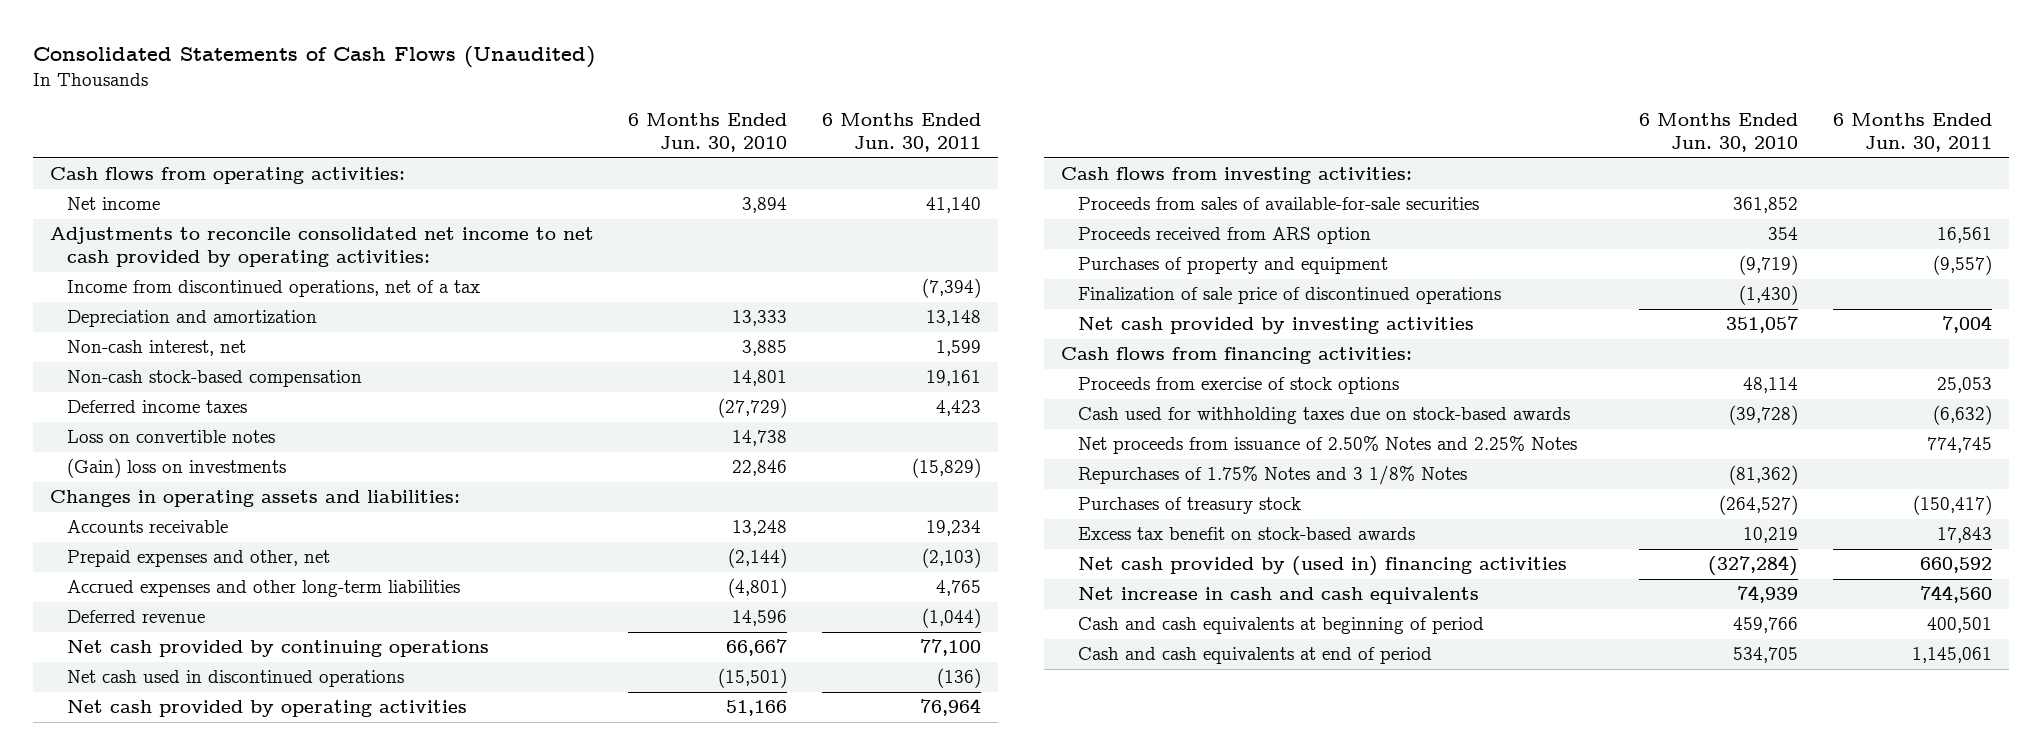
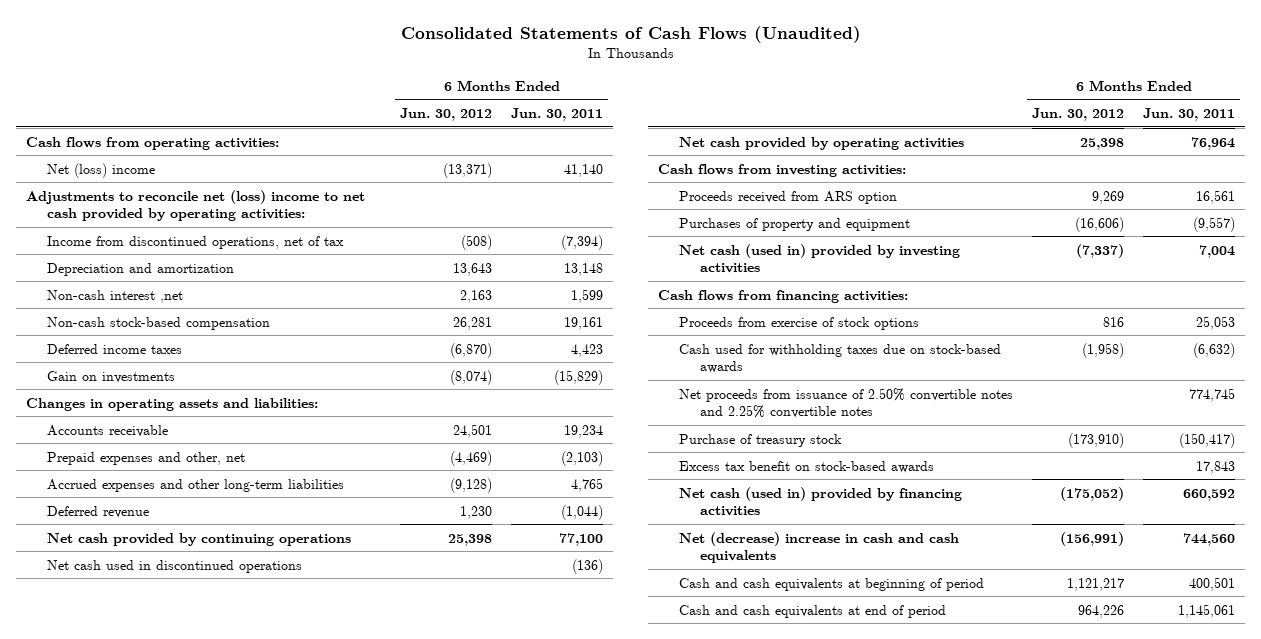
[628,112,788,152] 6 Months Ended Jun. 30, 2010 -> none
none -> [400,108,493,122] Jun. 30, 2012
[66,197,160,211] Net income -> [47,162,156,178] Net (loss) income
[50,227,595,268] Adjustments to reconcile consolidated net income to net cash provided by operating activities: -> [26,189,366,221] Adjustments to reconcile net (loss) income to net cash provided by operating activities:
[66,280,480,298] Income from discontinued operations, net of a tax -> [47,235,345,249] Income from discontinued operations, net of tax
[66,340,246,357] Non-cash interest, net -> [47,289,184,303] Non-cash interest ,net
[66,430,275,444] Loss on convertible notes -> none
[66,458,286,479] (Gain) loss on investments -> [47,370,176,383] Gain on investments
[1077,197,1479,211] Proceeds from sales of available-for-sale securities -> none
[1077,287,1501,305] Finalization of sale price of discontinued operations -> none
[1077,317,1474,335] Net cash provided by investing activities -> [678,243,960,273] Net cash (used in) provided by investing activities
[1077,465,1467,486] Repurchases of 1.75% Notes and 3 1/8% Notes -> none
[1077,436,1577,455] Net proceeds from issuance of 2.50% Notes and 2.25% Notes -> [678,387,1013,418] Net proceeds from issuance of 2.50% convertible notes and 2.25% convertible notes
[1077,497,1301,515] Purchases of treasury stock -> [678,433,842,447] Purchase of treasury stock
[1077,556,1567,577] Net cash provided by (used in) financing activities -> [678,486,962,516] Net cash (used in) provided by financing activities
[1077,587,1479,605] Net increase in cash and cash equivalents -> [678,531,959,563] Net (decrease) increase in cash and cash equivalents

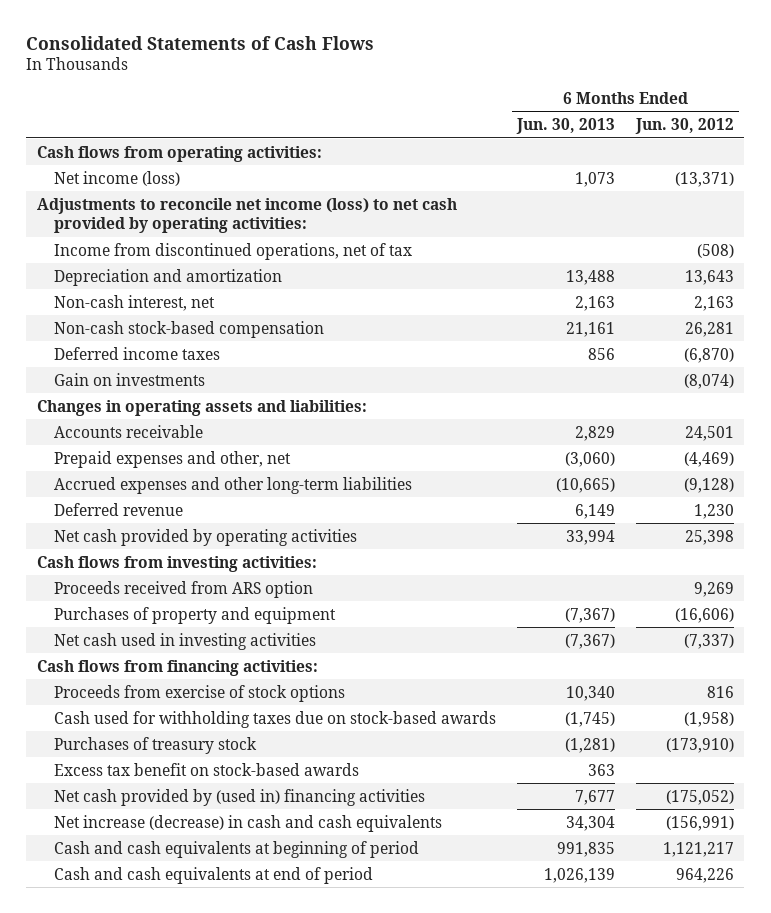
[400,25,861,43] Consolidated Statements of Cash Flows (Unaudited) -> [26,35,375,50] Consolidated Statements of Cash Flows
[511,108,604,122] Jun. 30, 2011 -> none
none -> [516,118,616,135] Jun. 30, 2013
[47,162,156,178] Net (loss) income -> [54,170,181,186] Net income (loss)
[26,189,366,221] Adjustments to reconcile net (loss) income to net cash provided by operating activities: -> [36,197,457,234] Adjustments to reconcile net income (loss) to net cash provided by operating activities:
[47,289,184,303] Non-cash interest ,net -> [54,294,216,311] Non-cash interest, net
[47,532,352,546] Net cash provided by continuing operations -> none
[47,559,303,573] Net cash used in discontinued operations -> none
[678,243,960,273] Net cash (used in) provided by investing activities -> [54,632,317,650] Net cash used in investing activities
[678,387,1013,418] Net proceeds from issuance of 2.50% convertible notes and 2.25% convertible notes -> none
[678,433,842,447] Purchase of treasury stock -> [54,736,258,754] Purchases of treasury stock
[678,486,962,516] Net cash (used in) provided by financing activities -> [54,788,426,806] Net cash provided by (used in) financing activities
[678,531,959,563] Net (decrease) increase in cash and cash equivalents -> [54,814,443,832] Net increase (decrease) in cash and cash equivalents

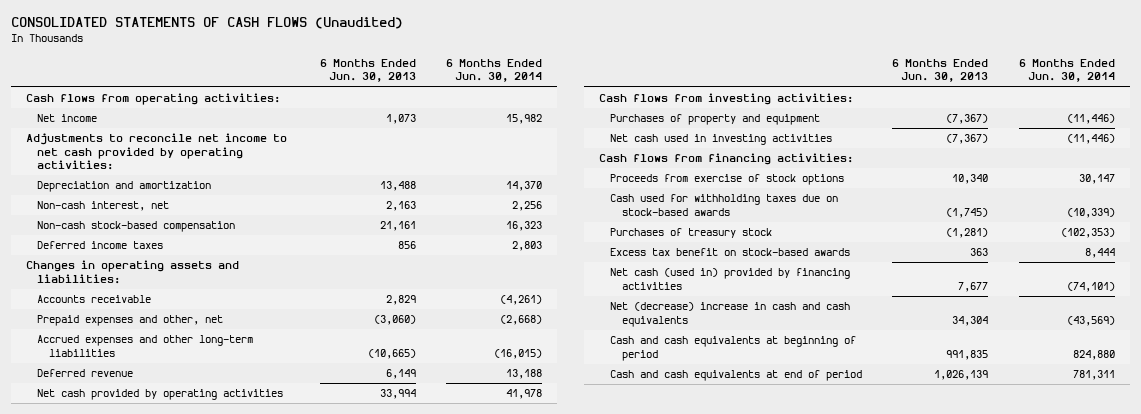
[26,35,375,50] Consolidated Statements of Cash Flows -> [10,17,403,30] CONSOLIDATED STATEMENTS OF CASH FLOWS (Unaudited)
[634,118,734,135] Jun. 30, 2012 -> none
none -> [445,59,542,83] 6 Months Ended Jun. 30, 2014
[54,242,413,260] Income from discontinued operations, net of tax -> none
[54,170,181,186] Net income (loss) -> [37,114,98,123] Net income
[36,197,457,234] Adjustments to reconcile net income (loss) to net cash provided by operating activities: -> [25,133,287,171] Adjustments to reconcile net income to net cash provided by operating activities:
[54,372,206,386] Gain on investments -> none
[54,580,314,598] Proceeds received from ARS option -> none
[54,788,426,806] Net cash provided by (used in) financing activities -> [610,268,851,290] Net cash (used in) provided by financing activities
[54,814,443,832] Net increase (decrease) in cash and cash equivalents -> [610,302,851,327] Net (decrease) increase in cash and cash equivalents

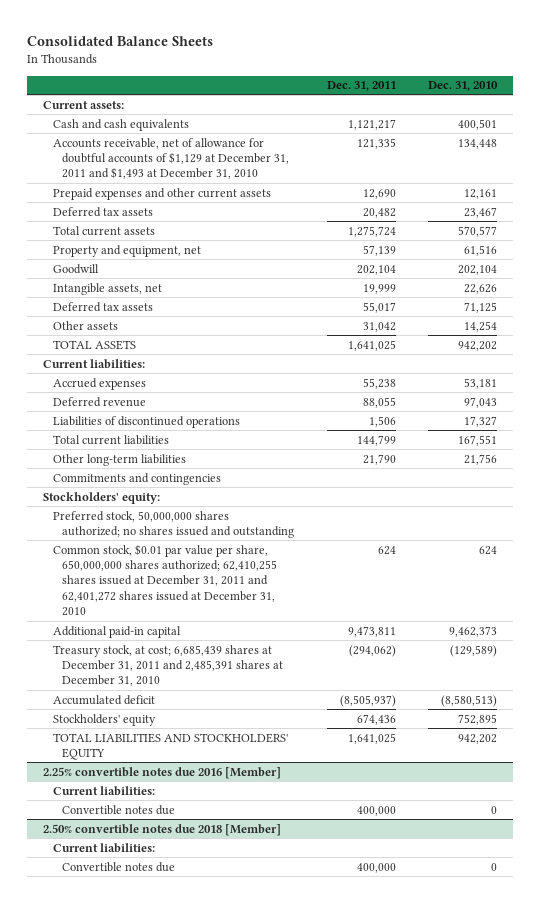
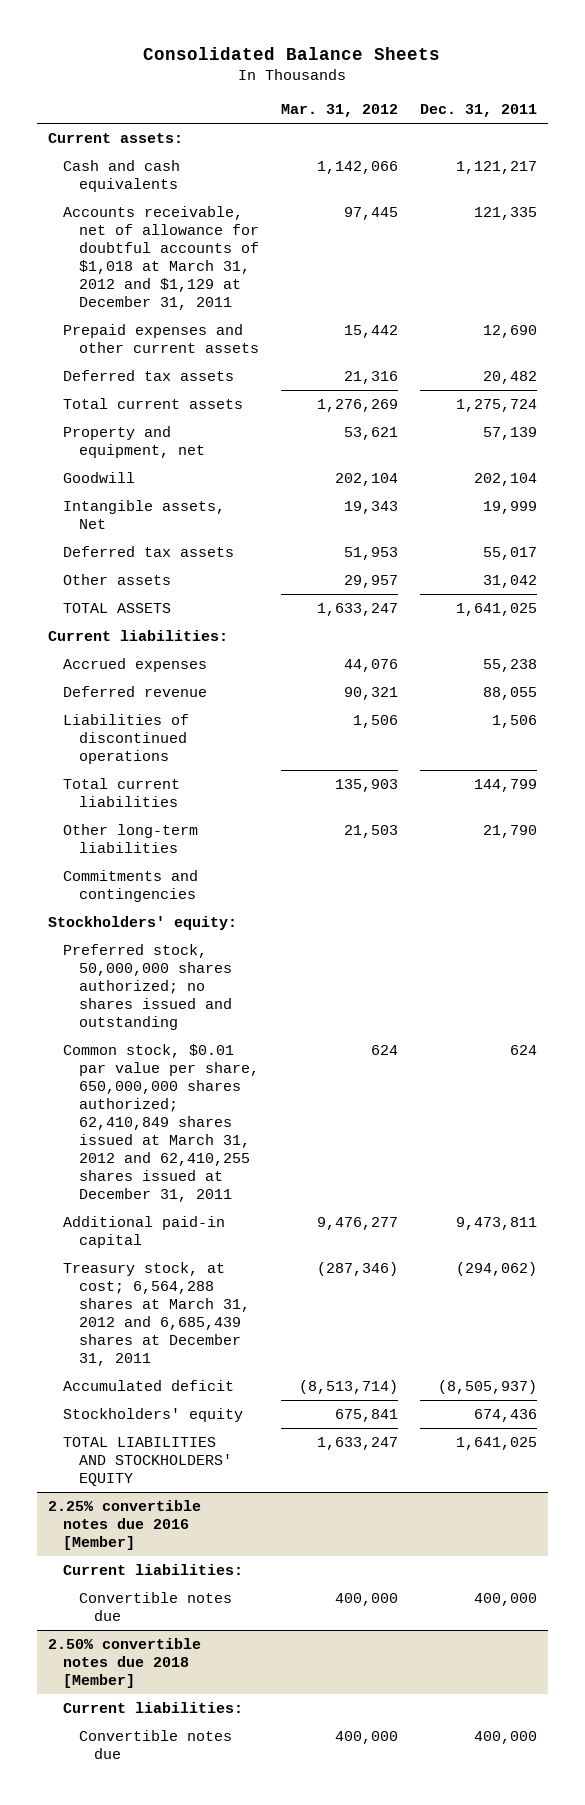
[427,81,498,92] Dec. 31, 2010 -> none
none -> [280,104,398,118] Mar. 31, 2012
[52,137,290,180] Accounts receivable, net of allowance for doubtful accounts of $1,129 at December 31, 2011 and $1,493 at December 31, 2010 -> [63,205,259,311] Accounts receivable, net of allowance for doubtful accounts of $1,018 at March 31, 2012 and $1,129 at December 31, 2011
[52,282,162,295] Intangible assets, net -> [63,499,226,529] Intangible assets, Net
[52,543,278,617] Common stock, $0.01 par value per share, 650,000,000 shares authorized; 62,410,255 shares issued at December 31, 2011 and 62,401,272 shares issued at December 31, 2010 -> [63,1043,259,1203] Common stock, $0.01 par value per share, 650,000,000 shares authorized; 62,410,849 shares issued at March 31, 2012 and 62,410,255 shares issued at December 31, 2011
[52,644,284,687] Treasury stock, at cost; 6,685,439 shares at December 31, 2011 and 2,485,391 shares at December 31, 2010 -> [63,1261,250,1367] Treasury stock, at cost; 6,564,288 shares at March 31, 2012 and 6,685,439 shares at December 31, 2011

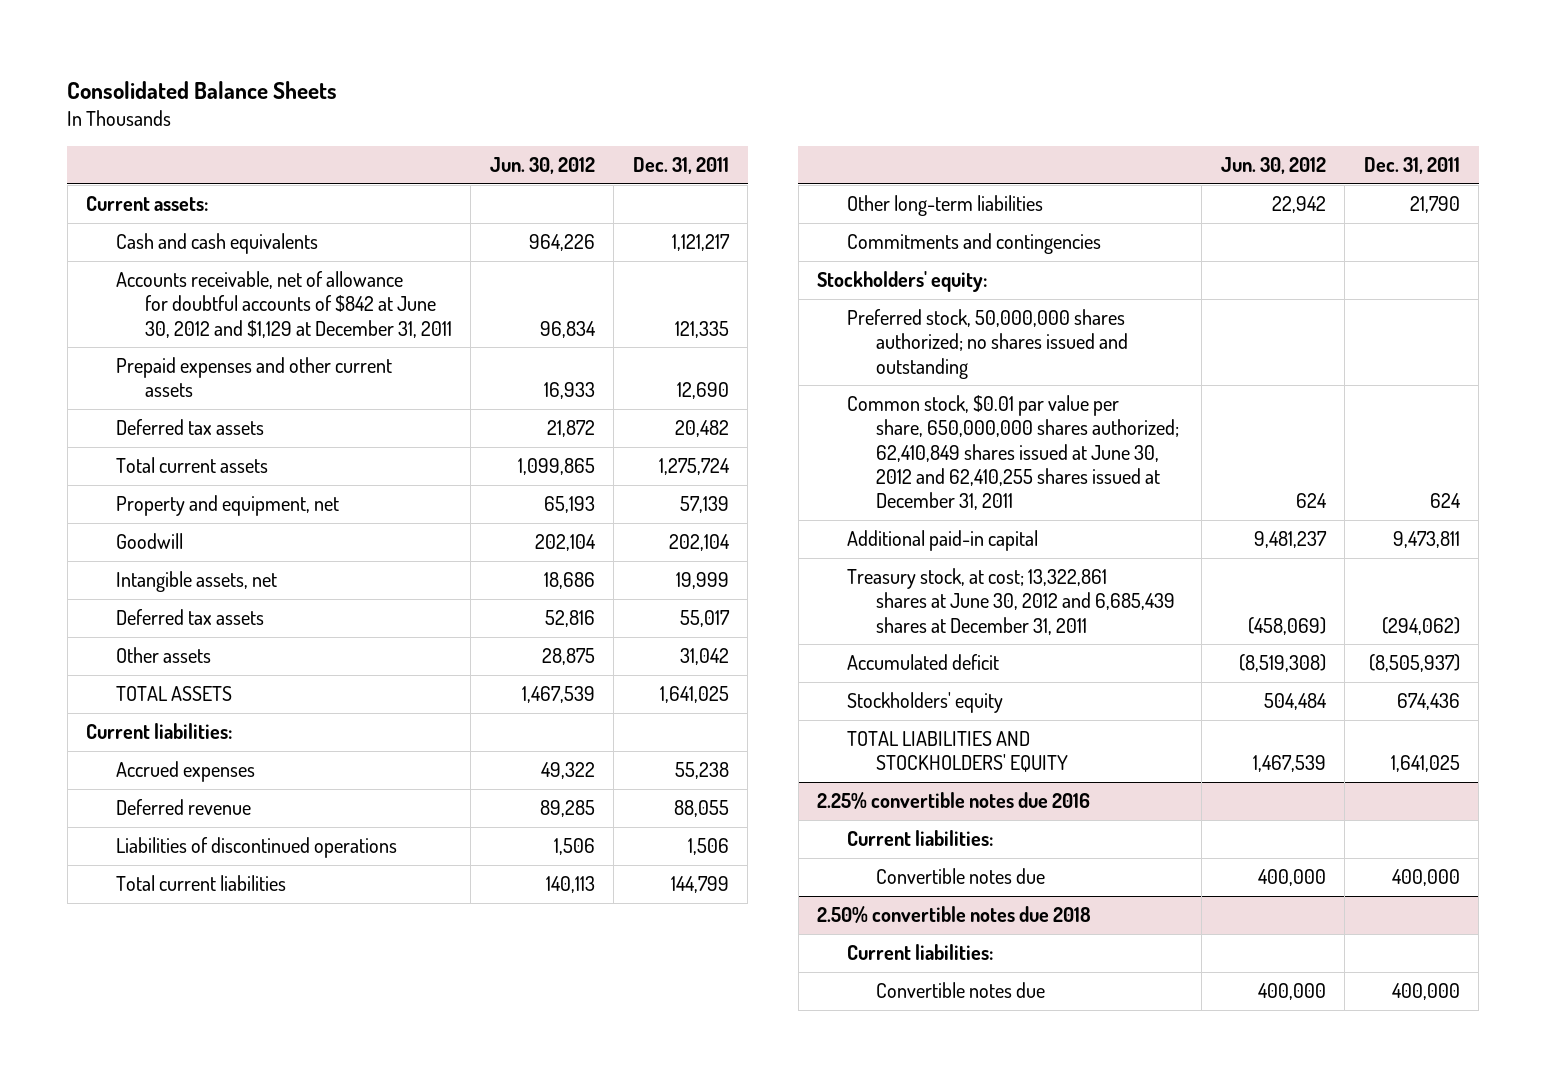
[280,104,398,118] Mar. 31, 2012 -> none
none -> [489,157,595,175] Jun. 30, 2012
[63,205,259,311] Accounts receivable, net of allowance for doubtful accounts of $1,018 at March 31, 2012 and $1,129 at December 31, 2011 -> [115,271,452,338] Accounts receivable, net of allowance for doubtful accounts of $842 at June 30, 2012 and $1,129 at December 31, 2011
[63,499,226,529] Intangible assets, Net -> [115,571,277,593] Intangible assets, net
[63,1043,259,1203] Common stock, $0.01 par value per share, 650,000,000 shares authorized; 62,410,849 shares issued at March 31, 2012 and 62,410,255 shares issued at December 31, 2011 -> [846,395,1179,511] Common stock, $0.01 par value per share, 650,000,000 shares authorized; 62,410,849 shares issued at June 30, 2012 and 62,410,255 shares issued at December 31, 2011
[63,1261,250,1367] Treasury stock, at cost; 6,564,288 shares at March 31, 2012 and 6,685,439 shares at December 31, 2011 -> [846,568,1175,635] Treasury stock, at cost; 13,322,861 shares at June 30, 2012 and 6,685,439 shares at December 31, 2011
[47,1499,201,1550] 2.25% convertible notes due 2016 [Member] -> [817,792,1091,810] 2.25% convertible notes due 2016
[47,1637,201,1688] 2.50% convertible notes due 2018 [Member] -> [817,906,1092,924] 2.50% convertible notes due 2018

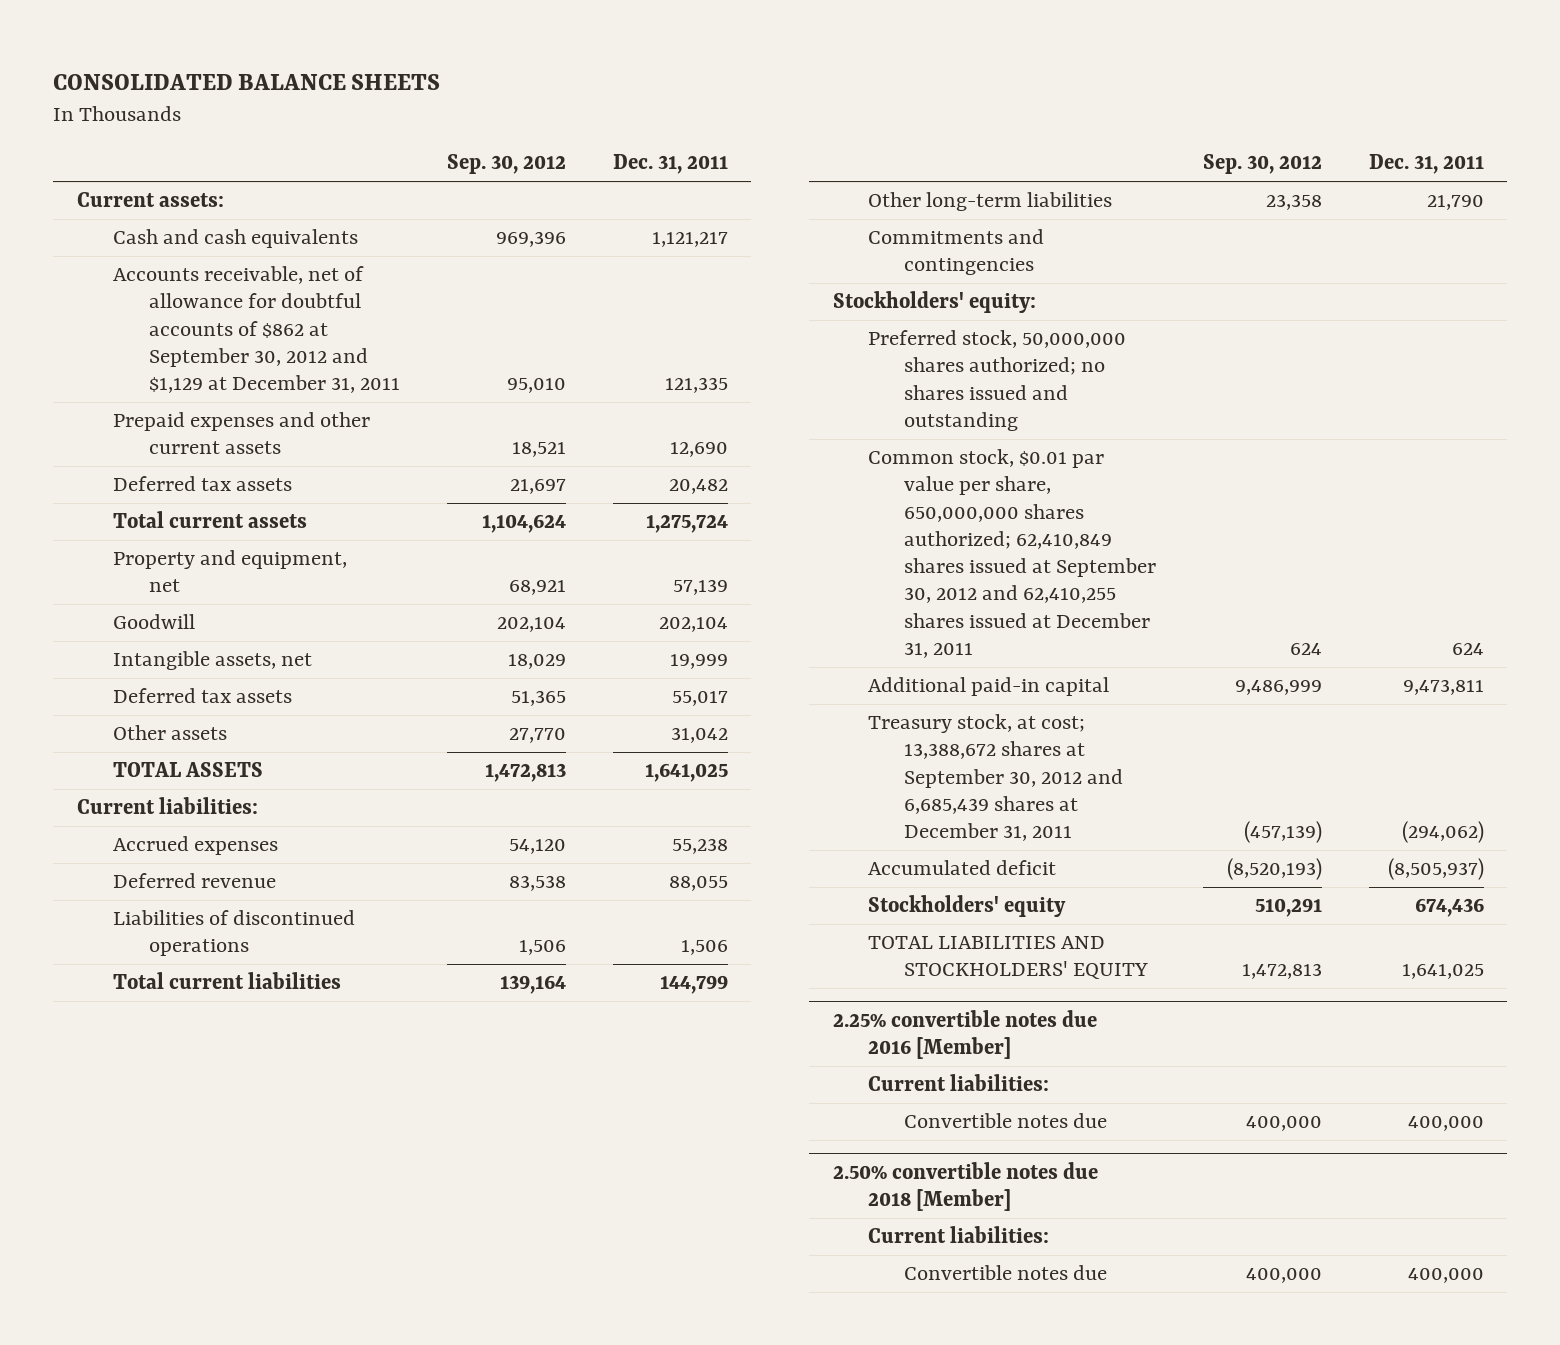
[67,80,338,99] Consolidated Balance Sheets -> [53,73,441,90] CONSOLIDATED BALANCE SHEETS
[489,157,595,175] Jun. 30, 2012 -> none
none -> [447,154,567,175] Sep. 30, 2012
[115,271,452,338] Accounts receivable, net of allowance for doubtful accounts of $842 at June 30, 2012 and $1,129 at December 31, 2011 -> [112,266,400,394] Accounts receivable, net of allowance for doubtful accounts of $862 at September 30, 2012 and $1,129 at December 31, 2011
[846,395,1179,511] Common stock, $0.01 par value per share, 650,000,000 shares authorized; 62,410,849 shares issued at June 30, 2012 and 62,410,255 shares issued at December 31, 2011 -> [868,449,1157,658] Common stock, $0.01 par value per share, 650,000,000 shares authorized; 62,410,849 shares issued at September 30, 2012 and 62,410,255 shares issued at December 31, 2011
[846,568,1175,635] Treasury stock, at cost; 13,322,861 shares at June 30, 2012 and 6,685,439 shares at December 31, 2011 -> [868,714,1124,842] Treasury stock, at cost; 13,388,672 shares at September 30, 2012 and 6,685,439 shares at December 31, 2011
[817,792,1091,810] 2.25% convertible notes due 2016 -> [832,1009,1097,1060] 2.25% convertible notes due 2016 [Member]
[817,906,1092,924] 2.50% convertible notes due 2018 -> [832,1161,1098,1212] 2.50% convertible notes due 2018 [Member]

